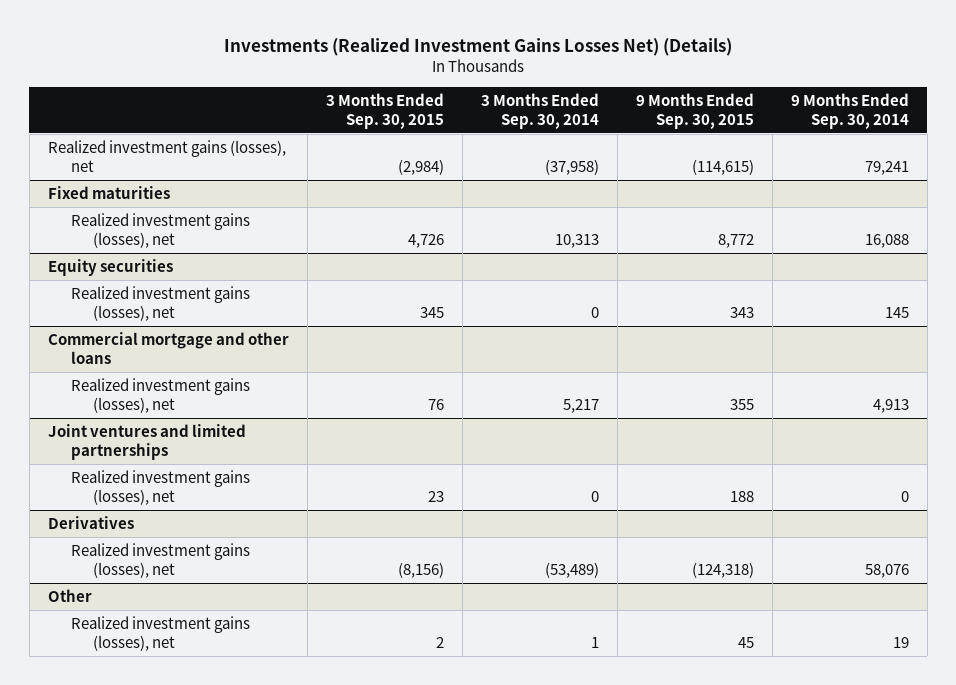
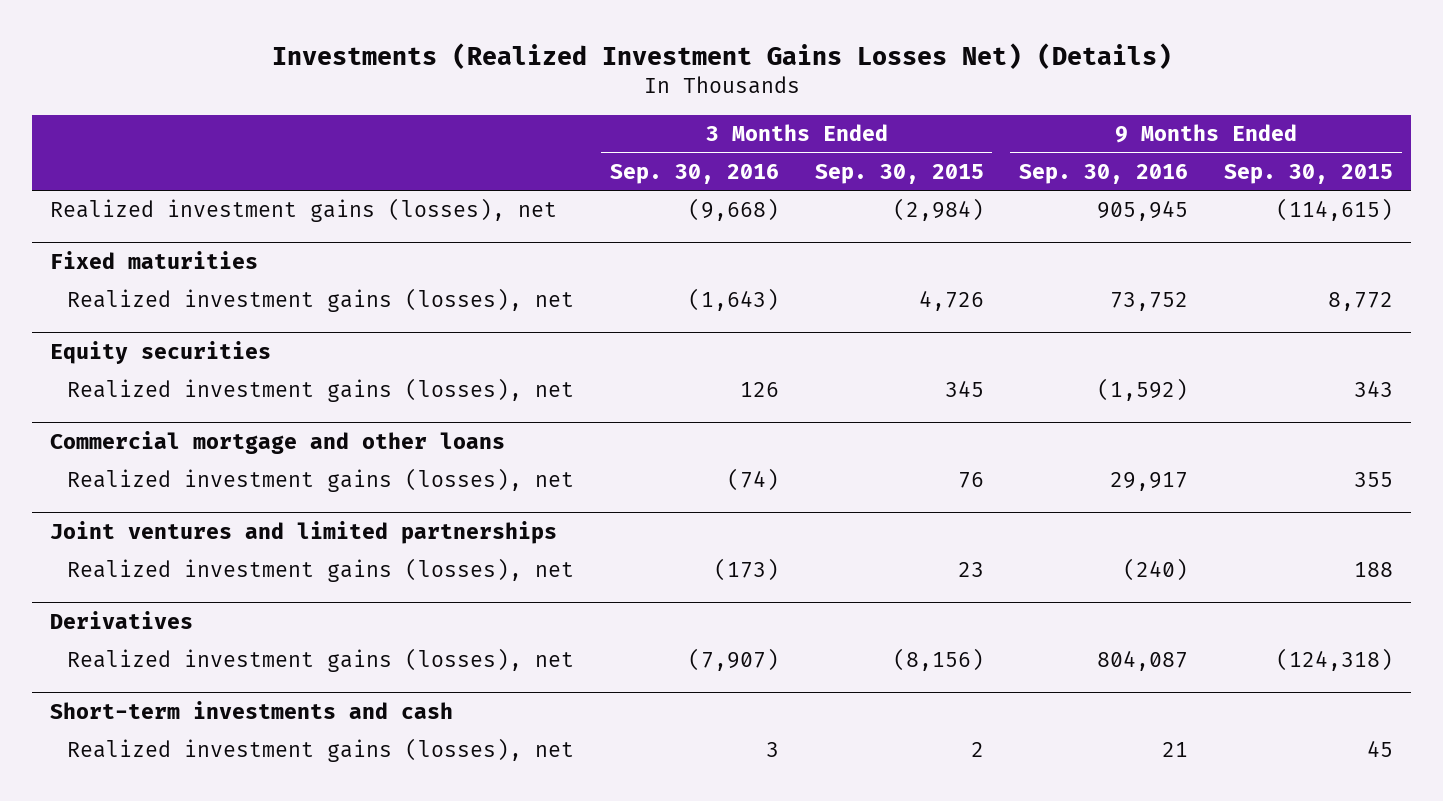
[480,92,599,129] 3 Months Ended Sep. 30, 2014 -> none
[790,92,909,129] 9 Months Ended Sep. 30, 2014 -> none
none -> [609,163,779,184] Sep. 30, 2016
none -> [1019,163,1189,184] Sep. 30, 2016
[47,588,92,602] Other -> [49,700,453,719] Short-term investments and cash

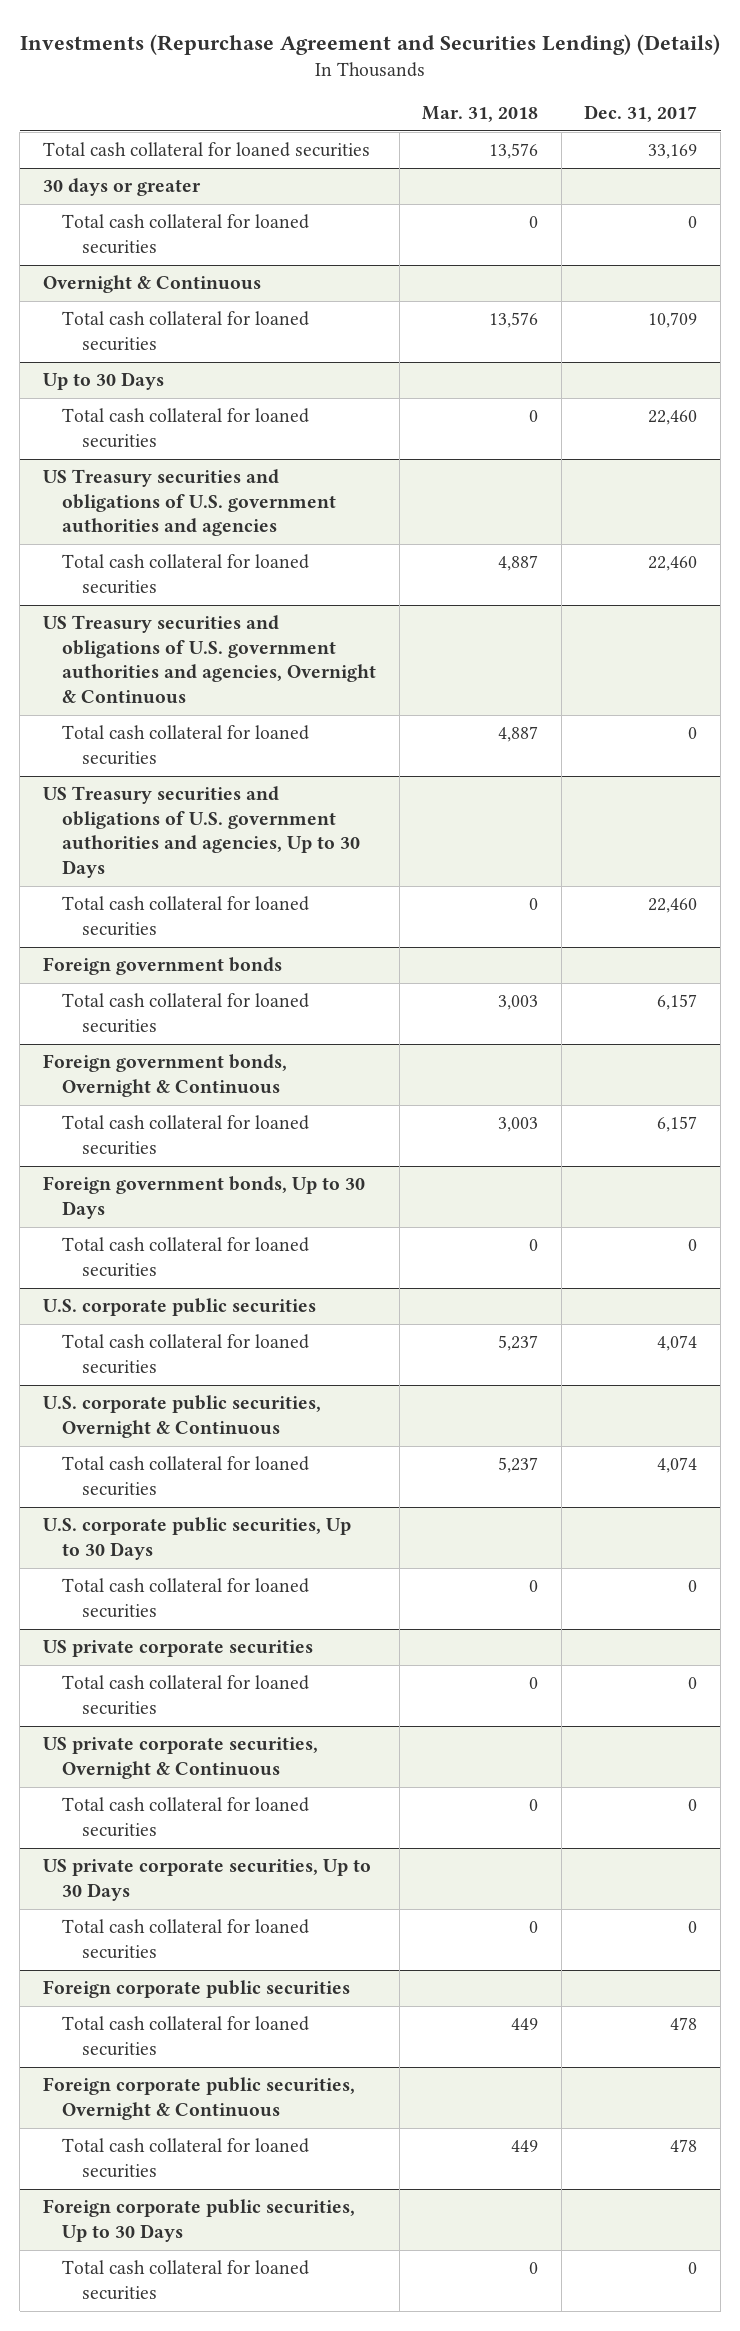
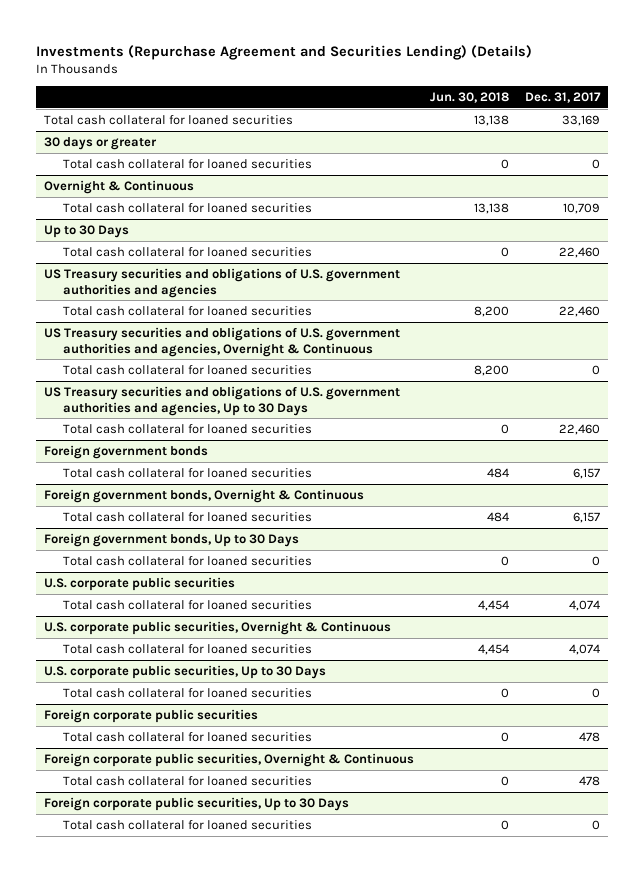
[422,106,539,123] Mar. 31, 2018 -> none
none -> [429,91,509,103] Jun. 30, 2018
[42,1640,313,1658] US private corporate securities -> none
[62,1675,310,1715] Total cash collateral for loaned securities -> none
[42,1737,318,1779] US private corporate securities, Overnight & Continuous -> none
[62,1797,310,1837] Total cash collateral for loaned securities -> none
[42,1859,371,1901] US private corporate securities, Up to 30 Days -> none
[62,1919,310,1959] Total cash collateral for loaned securities -> none

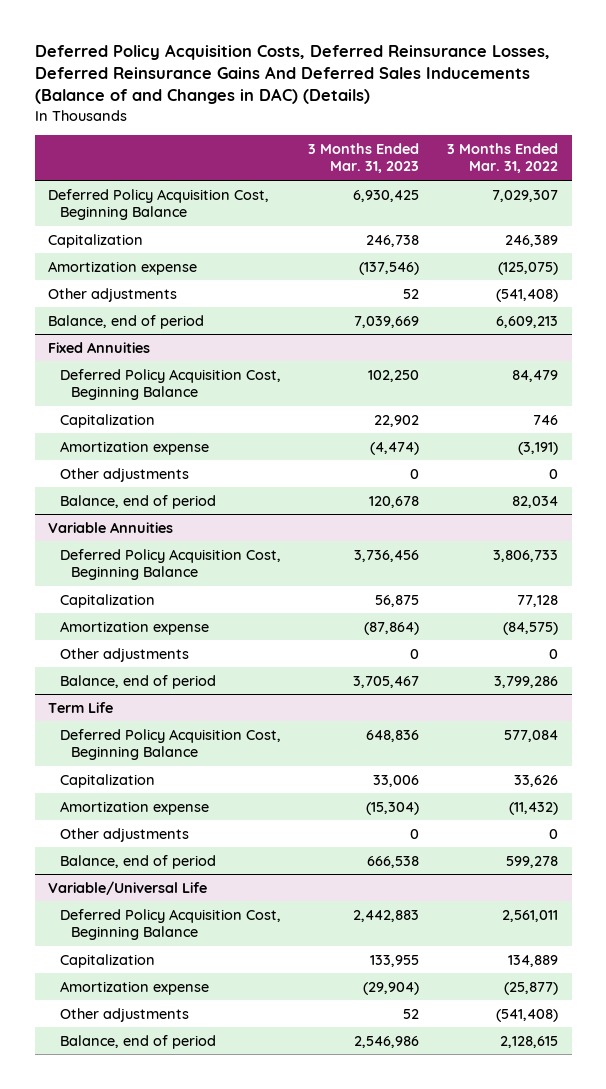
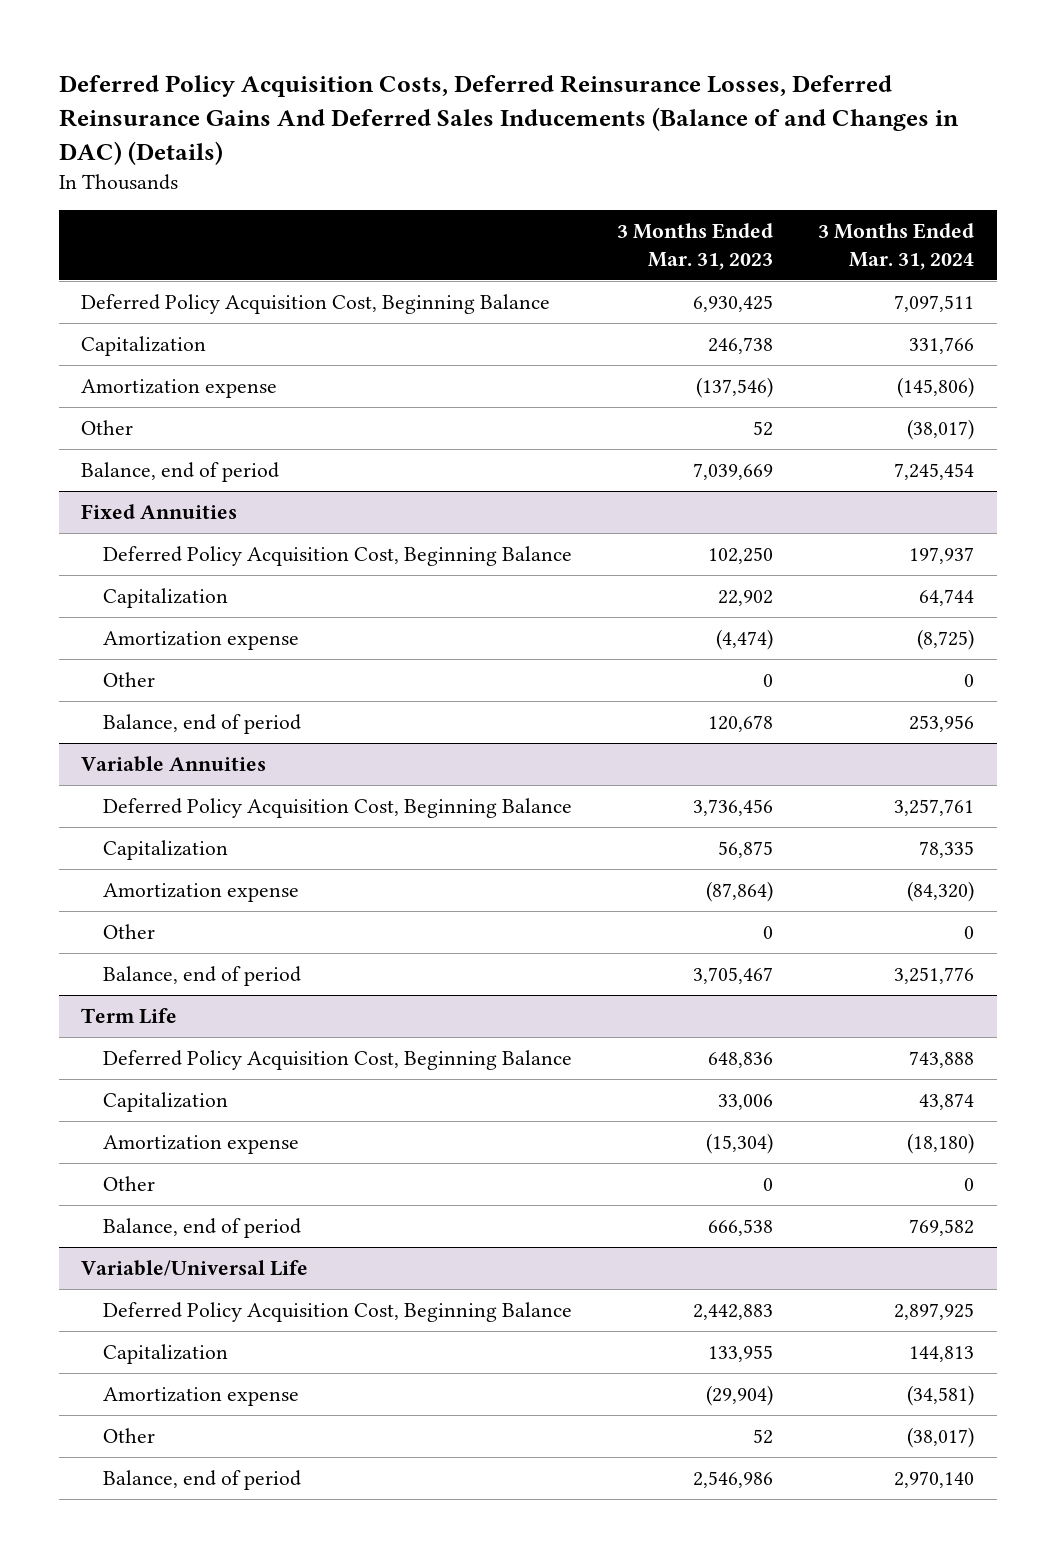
[446,142,558,174] 3 Months Ended Mar. 31, 2022 -> none
none -> [818,223,975,270] 3 Months Ended Mar. 31, 2024
[48,287,178,302] Other adjustments -> [81,419,134,435] Other
[59,467,189,482] Other adjustments -> [102,671,155,687] Other
[59,647,189,662] Other adjustments -> [102,923,155,939] Other
[59,827,189,842] Other adjustments -> [102,1175,155,1191] Other
[59,1007,189,1022] Other adjustments -> [102,1427,155,1443] Other

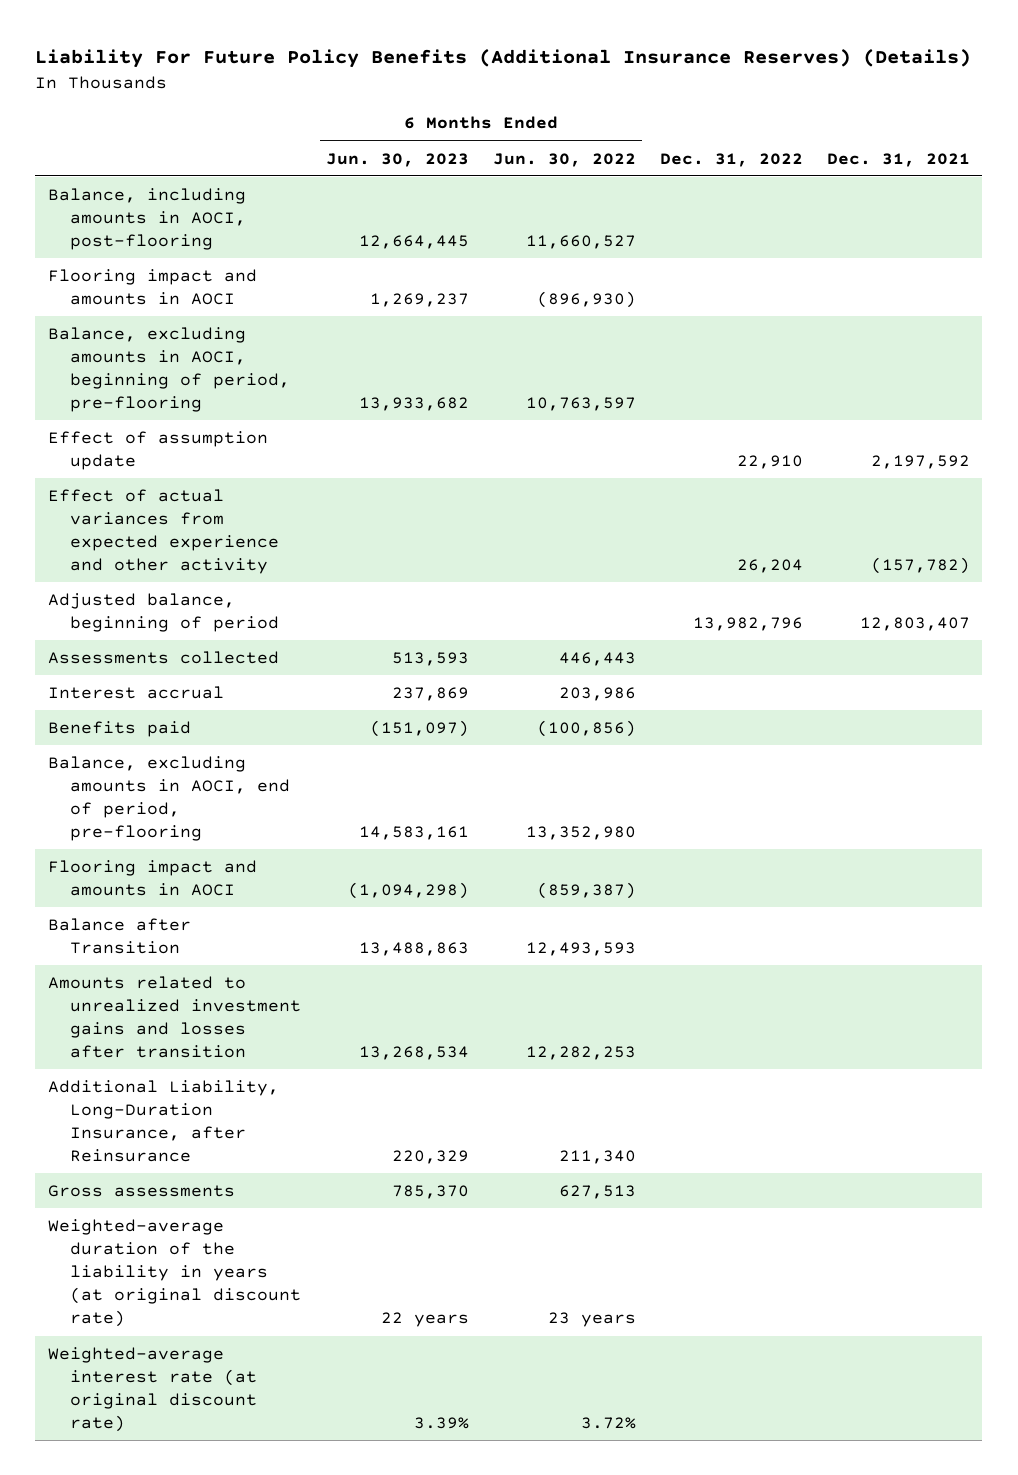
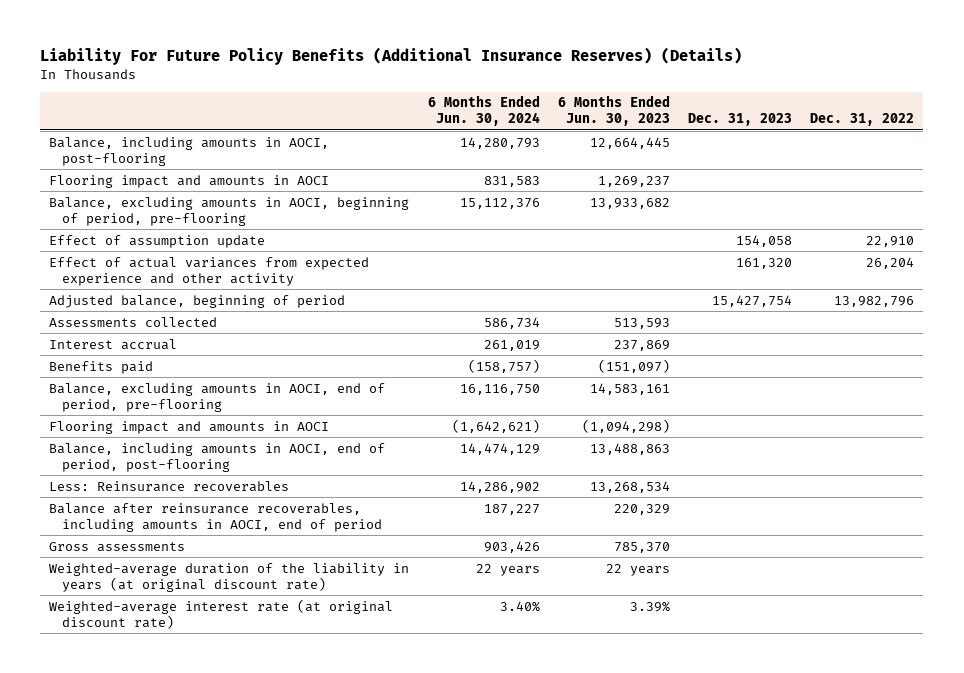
[492,152,636,167] Jun. 30, 2022 -> none
[827,152,971,167] Dec. 31, 2021 -> none
none -> [427,95,540,127] 6 Months Ended Jun. 30, 2024
none -> [687,113,792,127] Dec. 31, 2023
[47,917,191,954] Balance after Transition -> [49,442,386,472] Balance, including amounts in AOCI, end of period, post-flooring
[47,975,302,1059] Amounts related to unrealized investment gains and losses after transition -> [49,480,290,492] Less: Reinsurance recoverables
[47,1079,279,1163] Additional Liability, Long-Duration Insurance, after Reinsurance -> [49,502,382,532] Balance after reinsurance recoverables, including amounts in AOCI, end of period

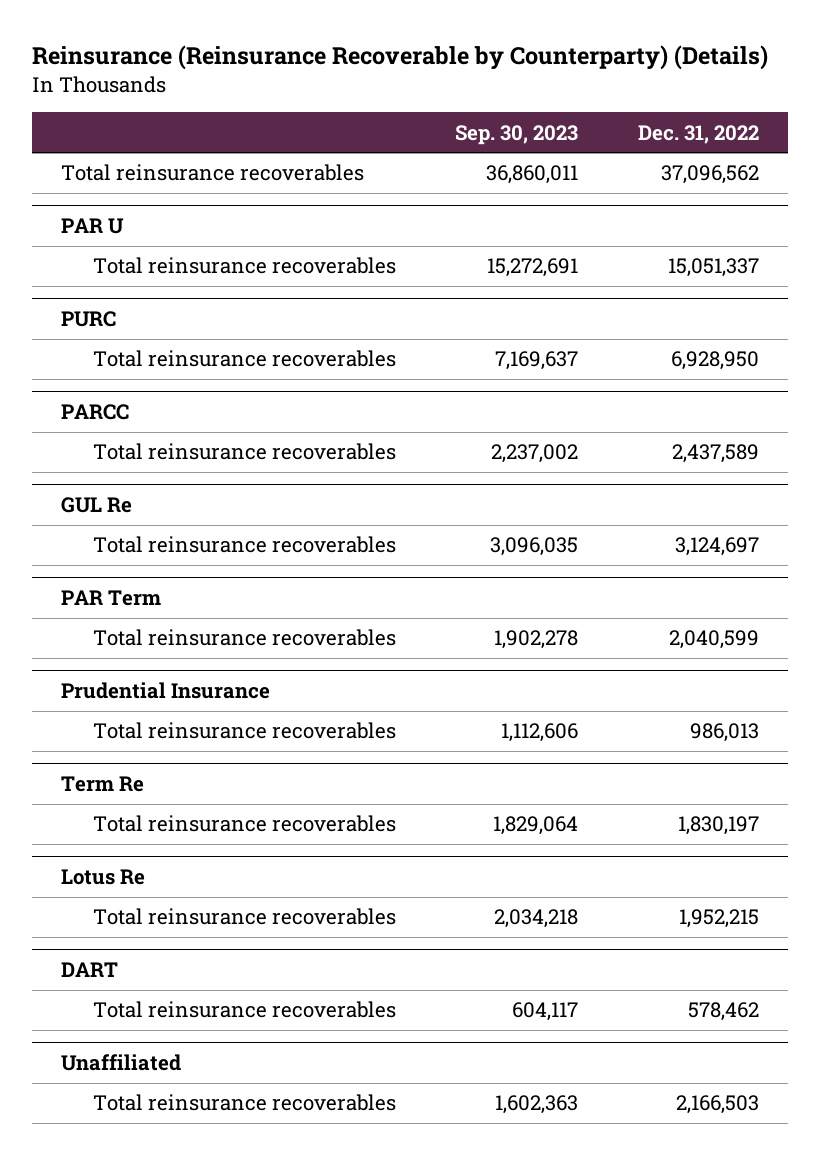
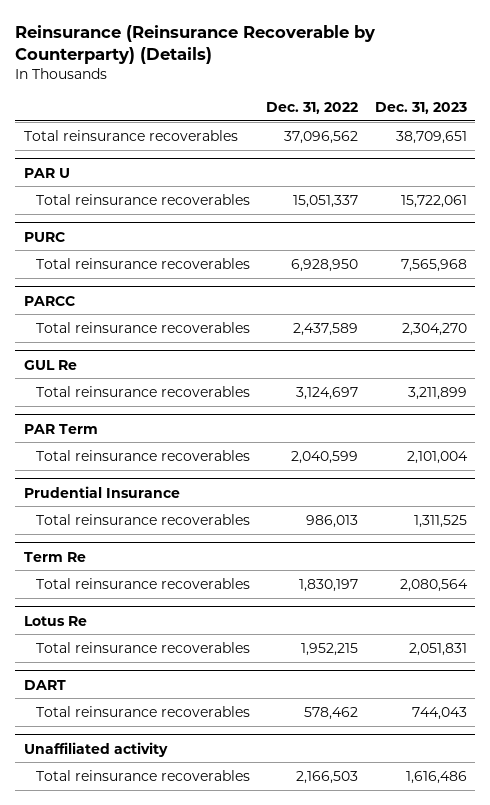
[455,124,579,145] Sep. 30, 2023 -> none
none -> [374,101,467,114] Dec. 31, 2023
[61,1054,182,1072] Unaffiliated -> [23,741,168,757] Unaffiliated activity

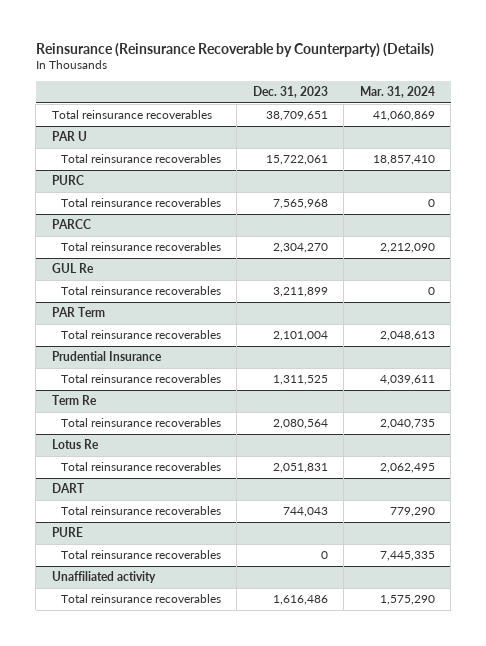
[266,101,359,114] Dec. 31, 2022 -> none
none -> [359,86,435,99] Mar. 31, 2024
none -> [51,527,83,538] PURE
none -> [60,550,221,560] Total reinsurance recoverables

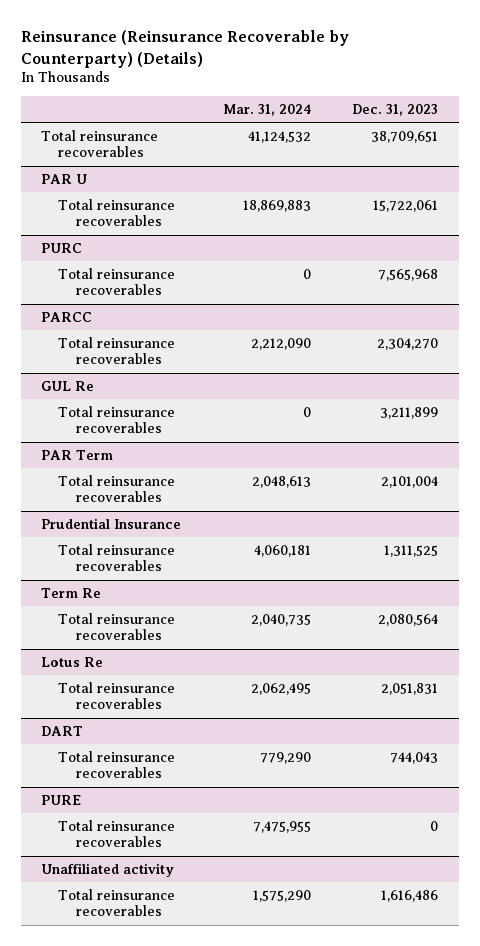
[372,111,435,122] 41,060,869 -> [247,130,311,143] 41,124,532
[372,155,435,166] 18,857,410 -> [242,199,311,212] 18,869,883
[379,375,435,386] 4,039,611 -> [253,544,311,557] 4,060,181
[379,551,435,562] 7,445,335 -> [252,820,311,833] 7,475,955

